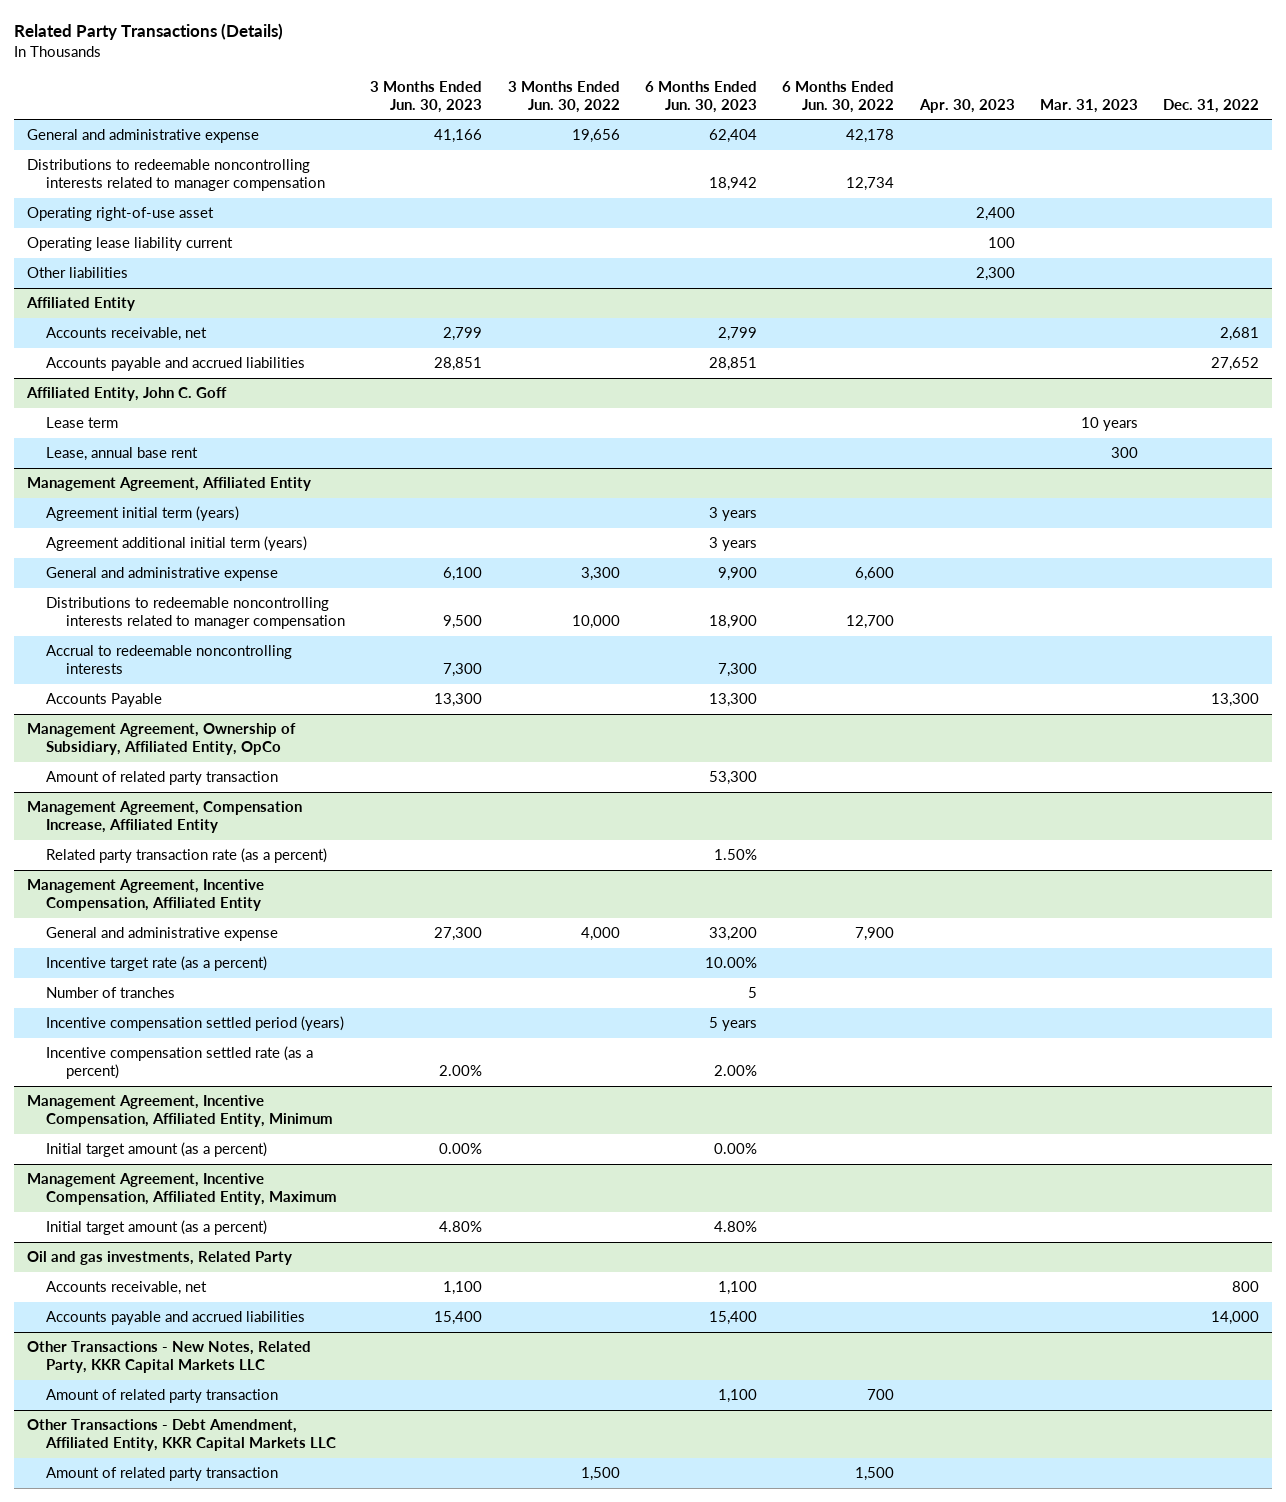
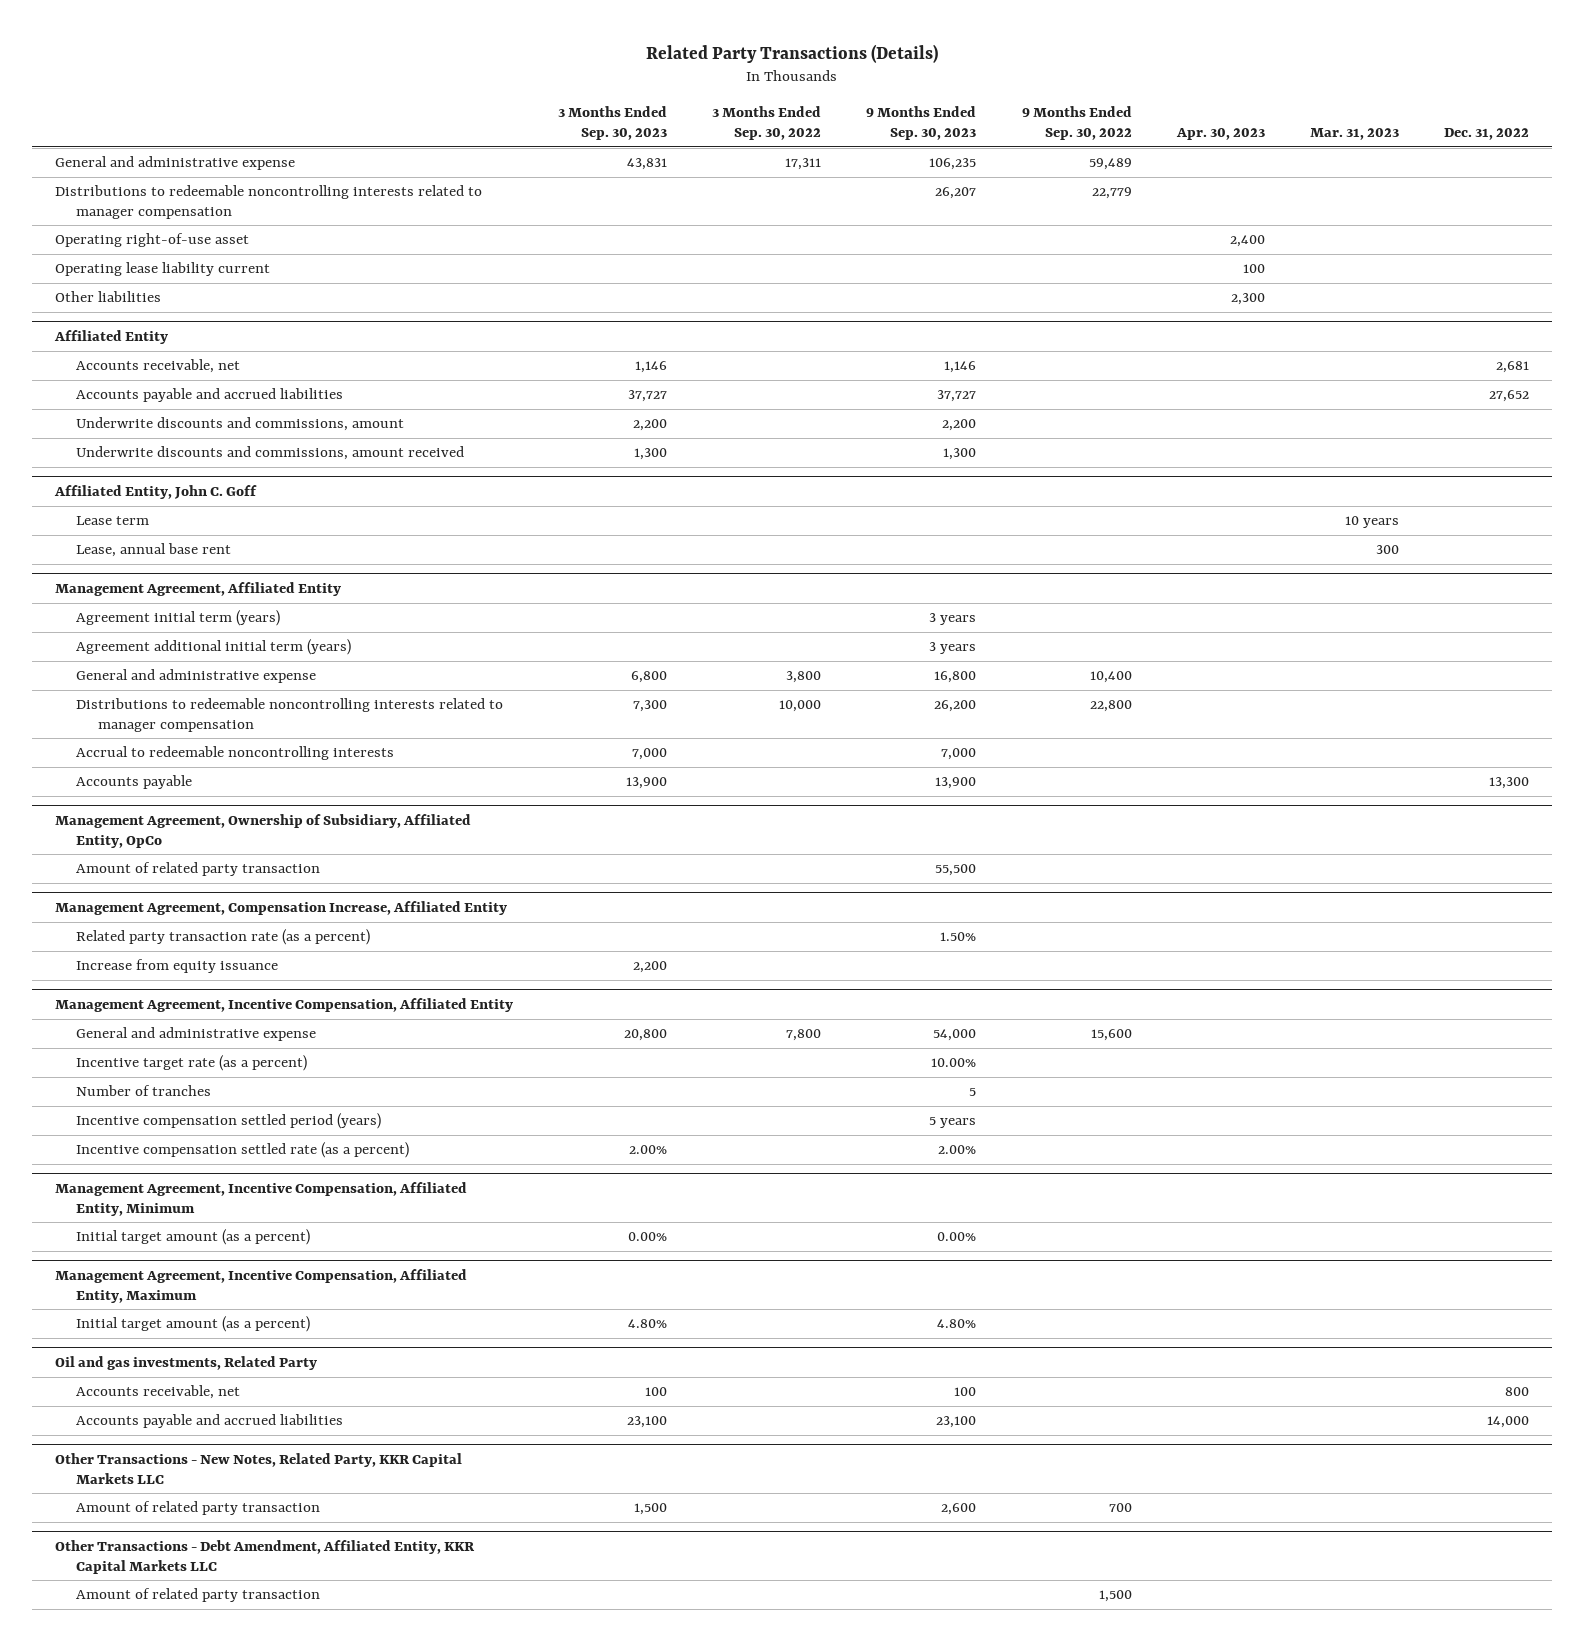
[370,80,483,114] 3 Months Ended Jun. 30, 2023 -> none
[507,80,620,114] 3 Months Ended Jun. 30, 2022 -> none
[644,80,757,114] 6 Months Ended Jun. 30, 2023 -> none
[782,80,895,114] 6 Months Ended Jun. 30, 2022 -> none
none -> [558,106,668,141] 3 Months Ended Sep. 30, 2023
none -> [712,106,822,141] 3 Months Ended Sep. 30, 2022
none -> [866,106,977,141] 9 Months Ended Sep. 30, 2023
none -> [1021,106,1132,141] 9 Months Ended Sep. 30, 2022
none -> [76,417,405,432] Underwrite discounts and commissions, amount
none -> [76,446,465,461] Underwrite discounts and commissions, amount received
[46,693,163,708] Accounts Payable -> [76,775,193,790] Accounts payable
none -> [76,959,279,974] Increase from equity issuance

